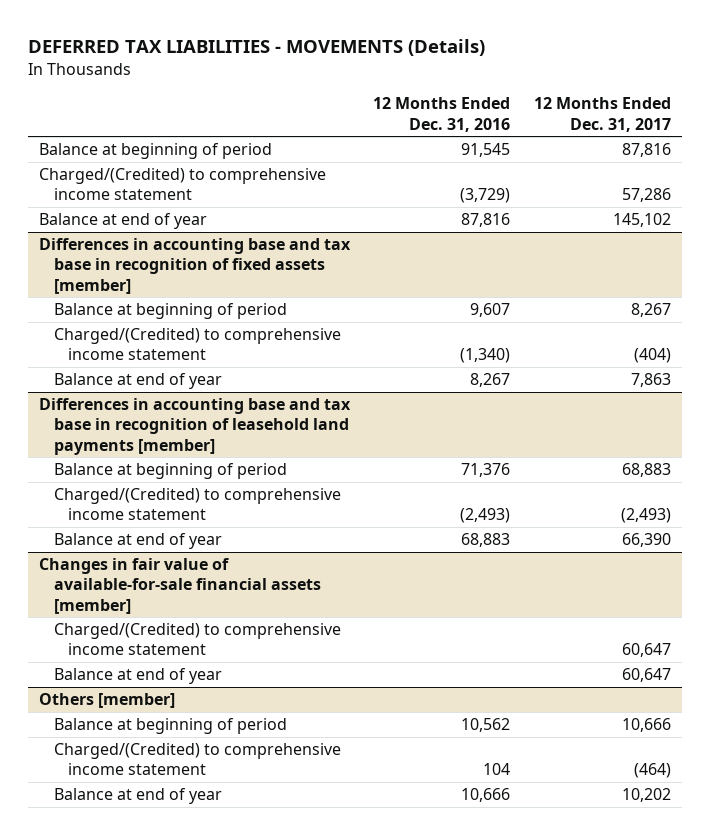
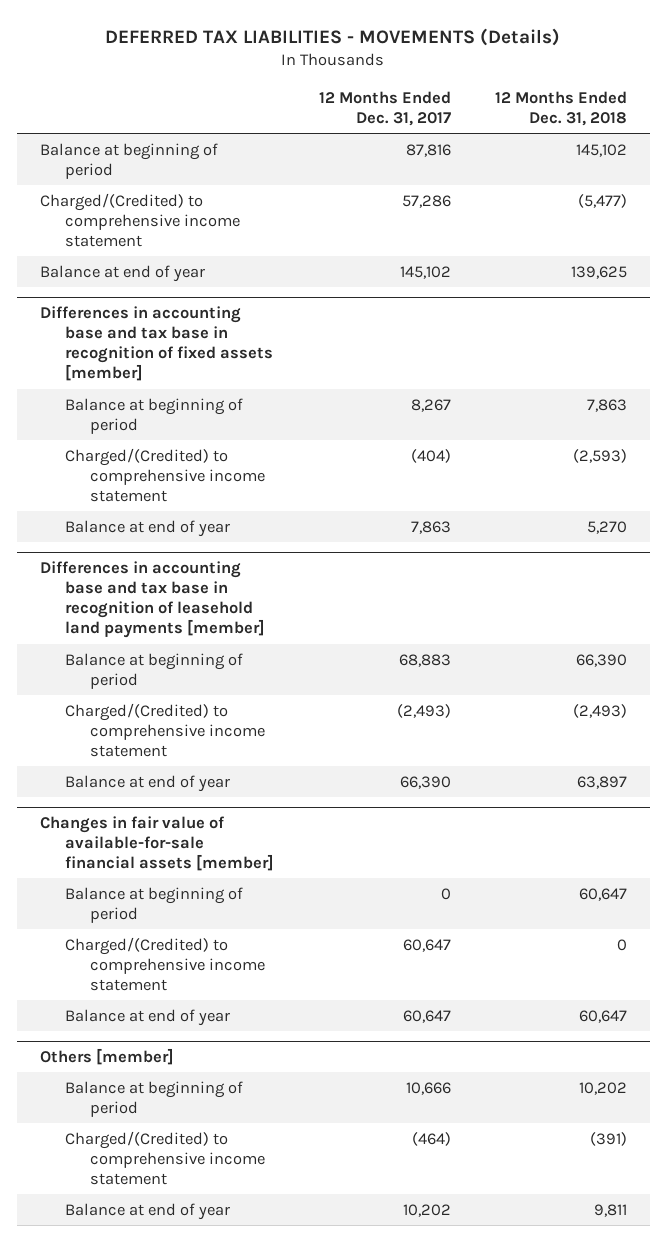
[373,97,511,132] 12 Months Ended Dec. 31, 2016 -> none
none -> [495,90,628,127] 12 Months Ended Dec. 31, 2018
none -> [64,886,243,923] Balance at beginning of period

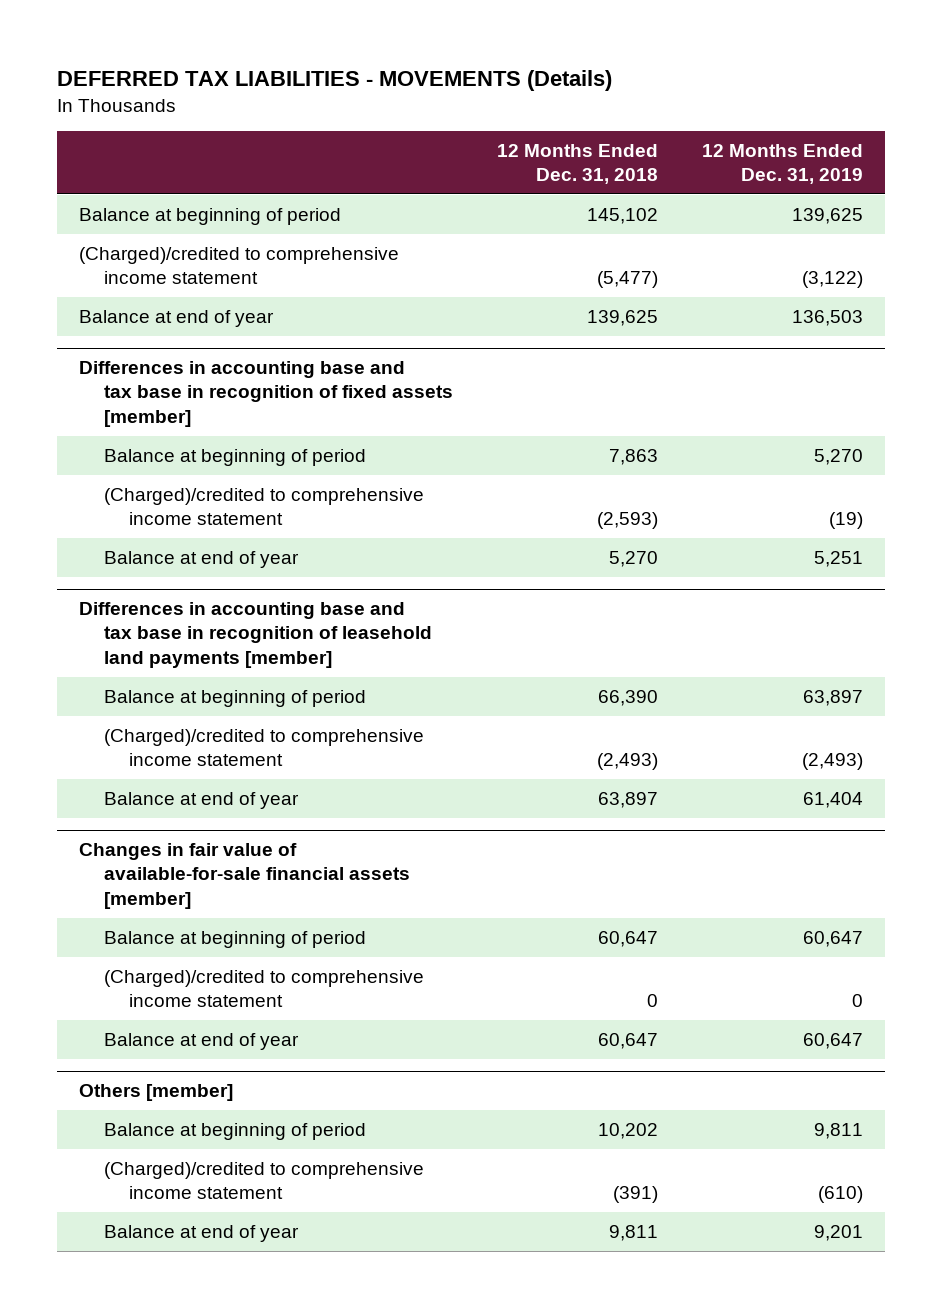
[318,90,451,127] 12 Months Ended Dec. 31, 2017 -> none
none -> [701,143,863,185] 12 Months Ended Dec. 31, 2019
[39,192,240,248] Charged/(Credited) to comprehensive income statement -> [78,247,399,285] (Charged)/credited to comprehensive income statement
[64,447,265,503] Charged/(Credited) to comprehensive income statement -> [103,488,424,526] (Charged)/credited to comprehensive income statement
[64,702,265,758] Charged/(Credited) to comprehensive income statement -> [103,729,424,767] (Charged)/credited to comprehensive income statement
[64,936,265,992] Charged/(Credited) to comprehensive income statement -> [103,970,424,1008] (Charged)/credited to comprehensive income statement
[64,1130,265,1186] Charged/(Credited) to comprehensive income statement -> [103,1162,424,1200] (Charged)/credited to comprehensive income statement

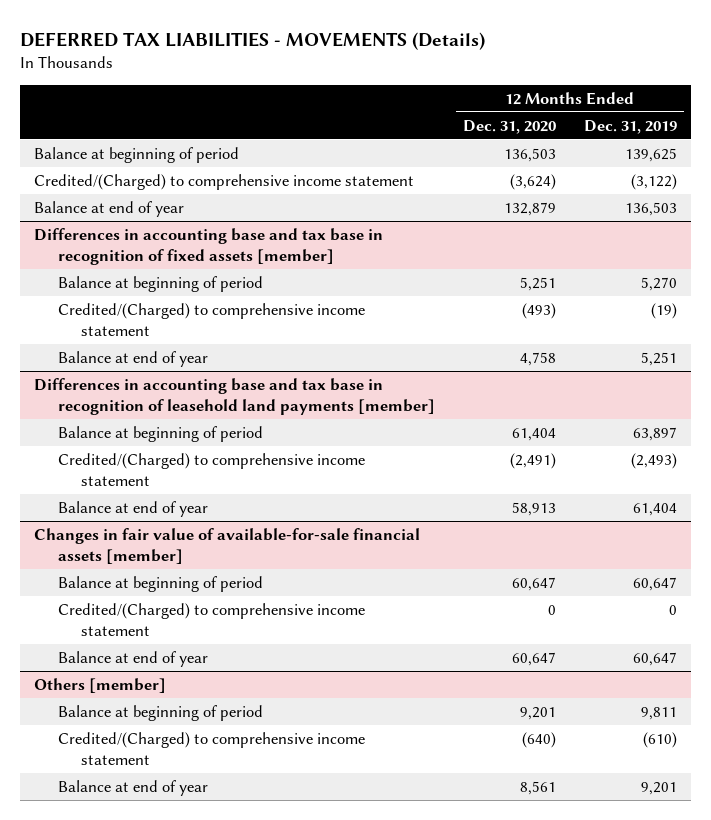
[496,143,658,185] 12 Months Ended Dec. 31, 2018 -> none
none -> [462,119,556,134] Dec. 31, 2020
[78,247,399,285] (Charged)/credited to comprehensive income statement -> [33,173,414,190] Credited/(Charged) to comprehensive income statement
[103,488,424,526] (Charged)/credited to comprehensive income statement -> [57,302,365,336] Credited/(Charged) to comprehensive income statement
[103,729,424,767] (Charged)/credited to comprehensive income statement -> [57,452,365,486] Credited/(Charged) to comprehensive income statement
[103,970,424,1008] (Charged)/credited to comprehensive income statement -> [57,602,365,636] Credited/(Charged) to comprehensive income statement
[103,1162,424,1200] (Charged)/credited to comprehensive income statement -> [57,731,365,765] Credited/(Charged) to comprehensive income statement

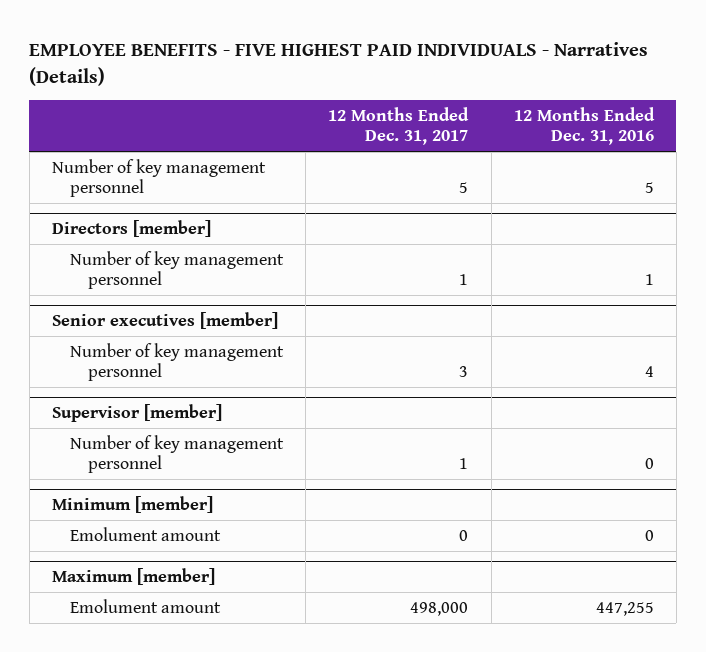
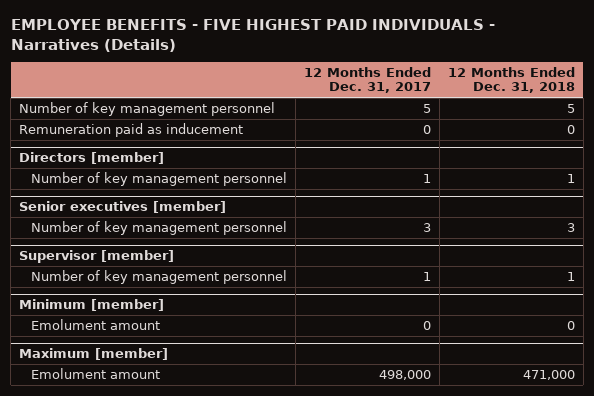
[513,107,655,146] 12 Months Ended Dec. 31, 2016 -> none
none -> [447,67,575,94] 12 Months Ended Dec. 31, 2018
none -> [19,123,244,138] Remuneration paid as inducement

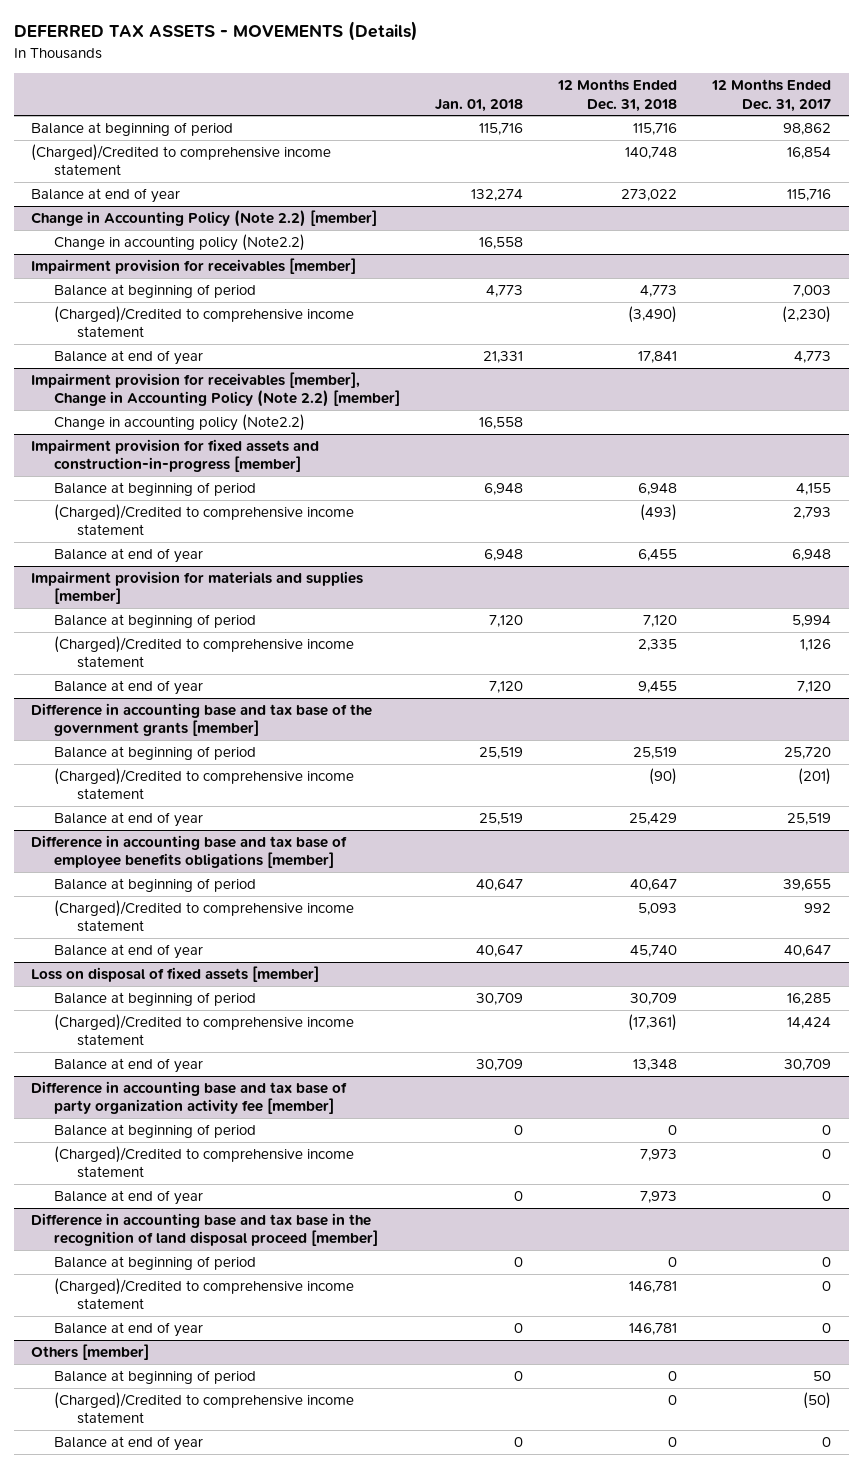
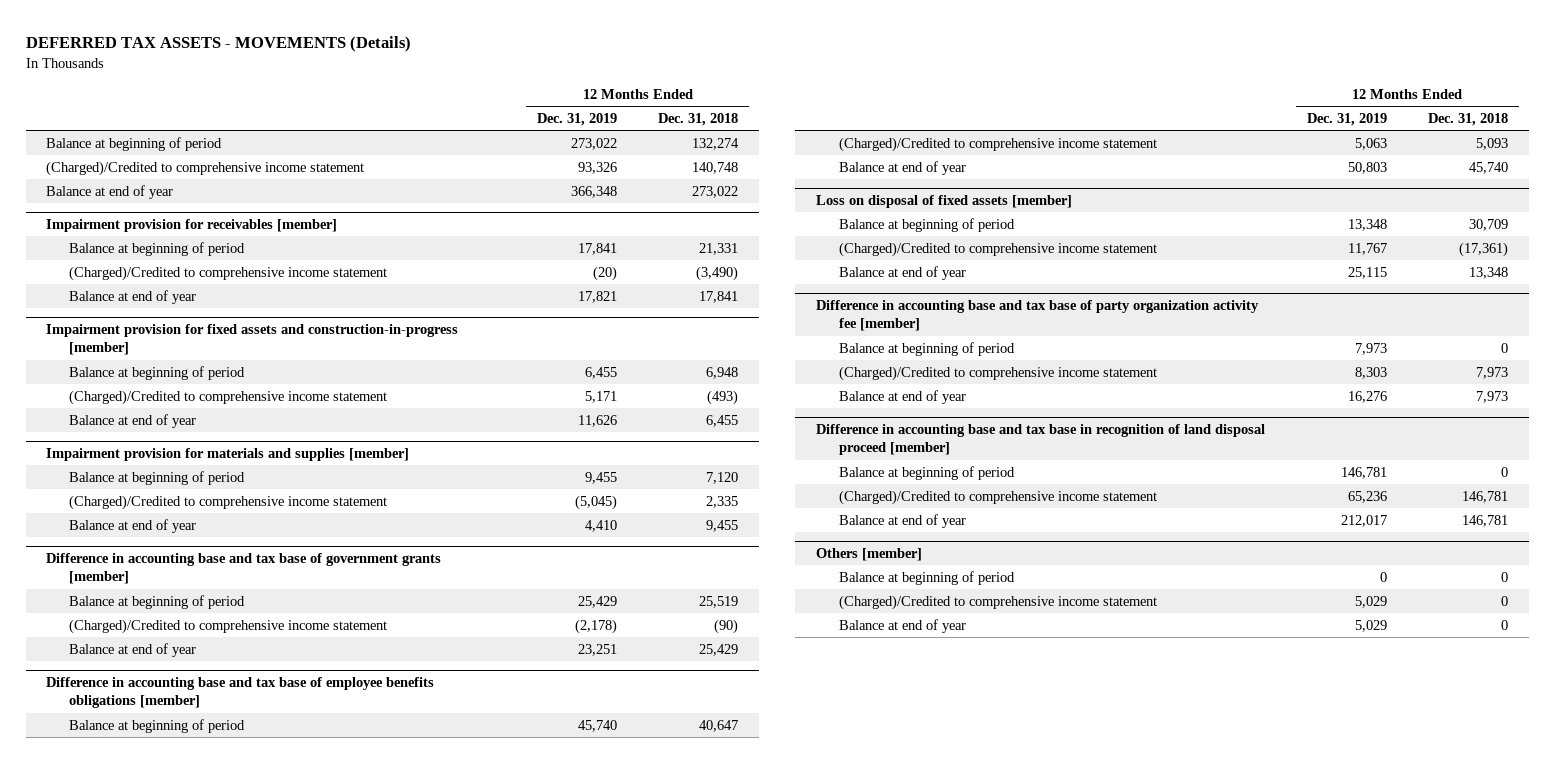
[435,98,524,112] Jan. 01, 2018 -> none
[711,79,832,112] 12 Months Ended Dec. 31, 2017 -> none
none -> [536,113,617,127] Dec. 31, 2019
[633,123,678,136] 115,716 -> [692,137,740,150] 132,274
[31,210,378,228] Change in Accounting Policy (Note 2.2) [member] -> none
[54,234,306,252] Change in accounting policy (Note2.2) -> none
[640,285,678,298] 4,773 -> [699,242,739,255] 21,331
[31,372,401,408] Impairment provision for receivables [member], Change in Accounting Policy (Note 2.2) [member] -> none
[54,414,306,432] Change in accounting policy (Note2.2) -> none
[31,703,373,737] Difference in accounting base and tax base of the government grants [member] -> [46,552,442,585] Difference in accounting base and tax base of government grants [member]
[31,1213,379,1247] Difference in accounting base and tax base in the recognition of land disposal proceed [member] -> [816,423,1266,456] Difference in accounting base and tax base in recognition of land disposal proceed [member]

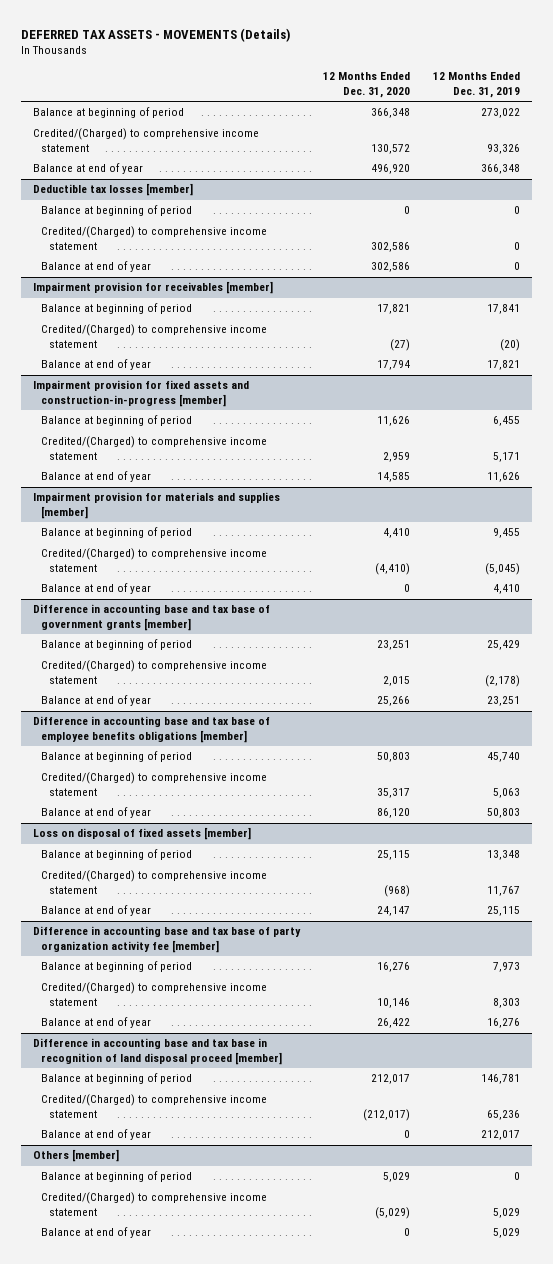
[658,113,739,127] Dec. 31, 2018 -> none
none -> [323,72,411,98] 12 Months Ended Dec. 31, 2020
[46,160,365,176] (Charged)/Credited to comprehensive income statement -> [33,128,260,153] Credited/(Charged) to comprehensive income statement
none -> [33,183,194,197] Deductible tax losses [member]
none -> [41,205,193,217] Balance at beginning of period
none -> [41,226,268,251] Credited/(Charged) to comprehensive income statement
none -> [41,261,152,273] Balance at end of year
[69,265,388,281] (Charged)/Credited to comprehensive income statement -> [41,324,268,349] Credited/(Charged) to comprehensive income statement
[69,389,388,405] (Charged)/Credited to comprehensive income statement -> [41,436,268,461] Credited/(Charged) to comprehensive income statement
[69,494,388,510] (Charged)/Credited to comprehensive income statement -> [41,548,268,573] Credited/(Charged) to comprehensive income statement
[69,618,388,634] (Charged)/Credited to comprehensive income statement -> [41,660,268,685] Credited/(Charged) to comprehensive income statement
[839,136,1158,152] (Charged)/Credited to comprehensive income statement -> [41,772,268,797] Credited/(Charged) to comprehensive income statement
[839,241,1158,257] (Charged)/Credited to comprehensive income statement -> [41,870,268,895] Credited/(Charged) to comprehensive income statement
[839,365,1158,381] (Charged)/Credited to comprehensive income statement -> [41,982,268,1007] Credited/(Charged) to comprehensive income statement
[839,489,1158,505] (Charged)/Credited to comprehensive income statement -> [41,1094,268,1119] Credited/(Charged) to comprehensive income statement
[839,594,1158,610] (Charged)/Credited to comprehensive income statement -> [41,1192,268,1217] Credited/(Charged) to comprehensive income statement

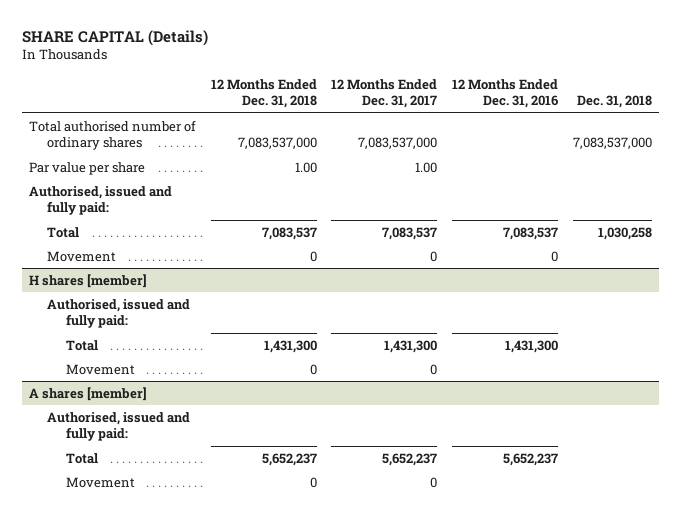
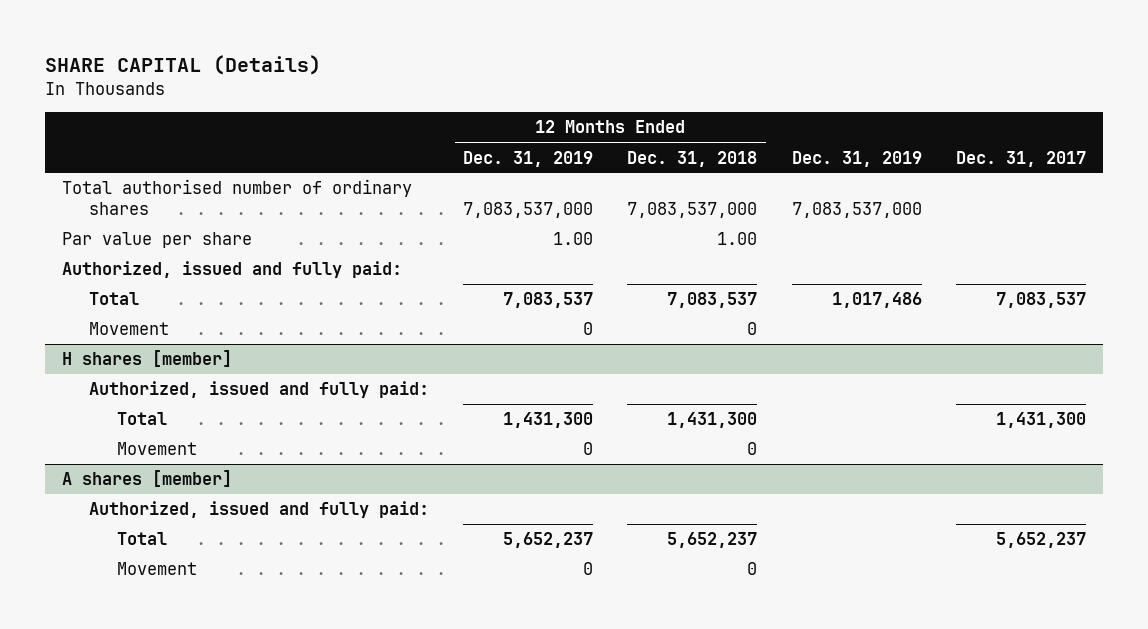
[331,78,438,109] 12 Months Ended Dec. 31, 2017 -> none
[452,78,559,109] 12 Months Ended Dec. 31, 2016 -> none
[576,95,652,109] Dec. 31, 2018 -> none
none -> [463,150,594,167] Dec. 31, 2019
none -> [791,150,922,167] Dec. 31, 2019
none -> [955,150,1086,167] Dec. 31, 2017
[29,185,173,216] Authorised, issued and fully paid: -> [61,261,402,279] Authorized, issued and fully paid:
[47,298,191,329] Authorised, issued and fully paid: -> [89,381,430,399] Authorized, issued and fully paid:
[47,411,191,442] Authorised, issued and fully paid: -> [89,501,430,519] Authorized, issued and fully paid:

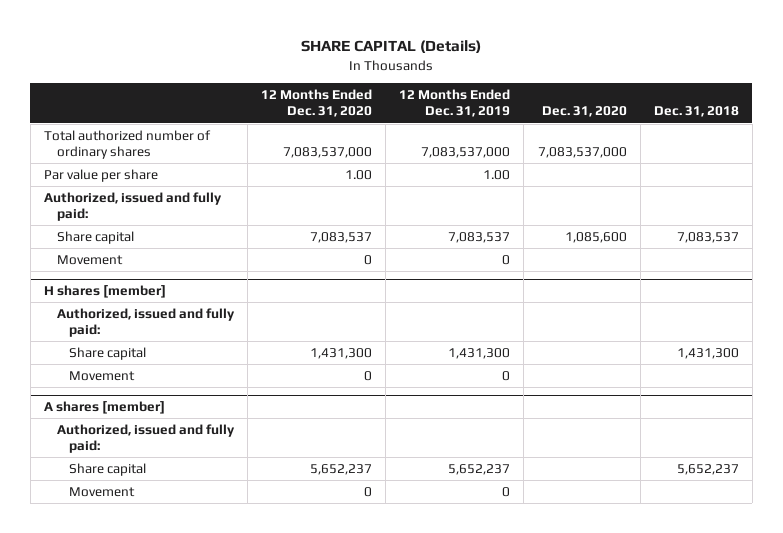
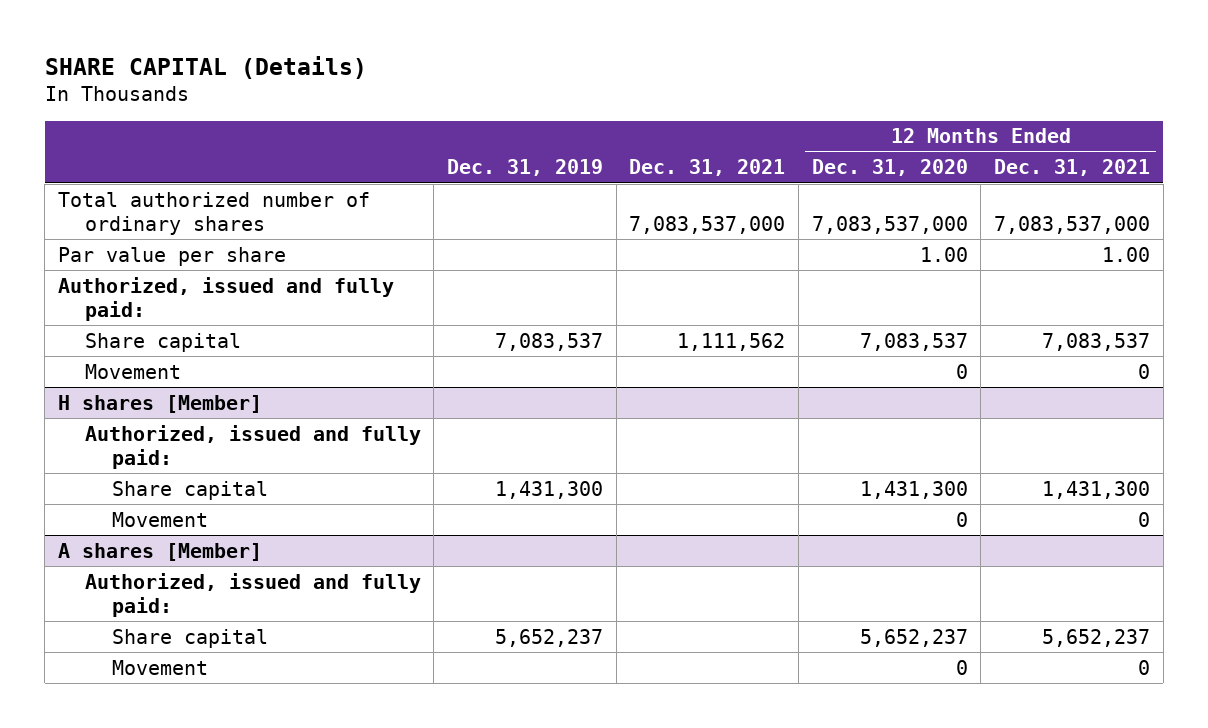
[399,89,511,118] 12 Months Ended Dec. 31, 2019 -> none
[541,106,627,118] Dec. 31, 2020 -> none
[653,106,739,118] Dec. 31, 2018 -> none
none -> [447,159,604,177] Dec. 31, 2019
none -> [629,159,786,177] Dec. 31, 2021
none -> [993,159,1150,177] Dec. 31, 2021
[44,285,167,299] H shares [member] -> [57,394,262,413] H shares [Member]
[44,401,166,415] A shares [member] -> [57,542,262,561] A shares [Member]

